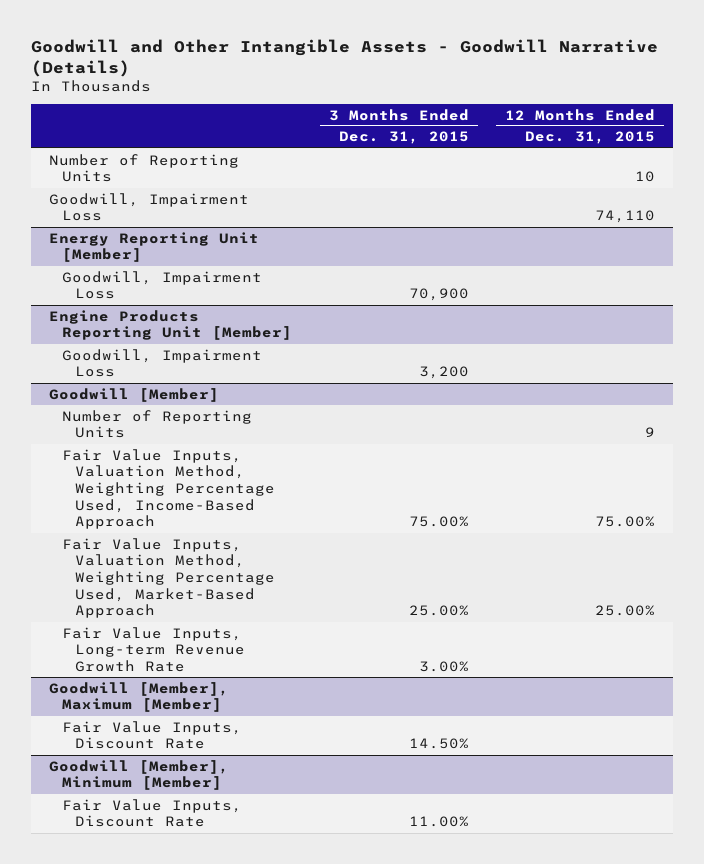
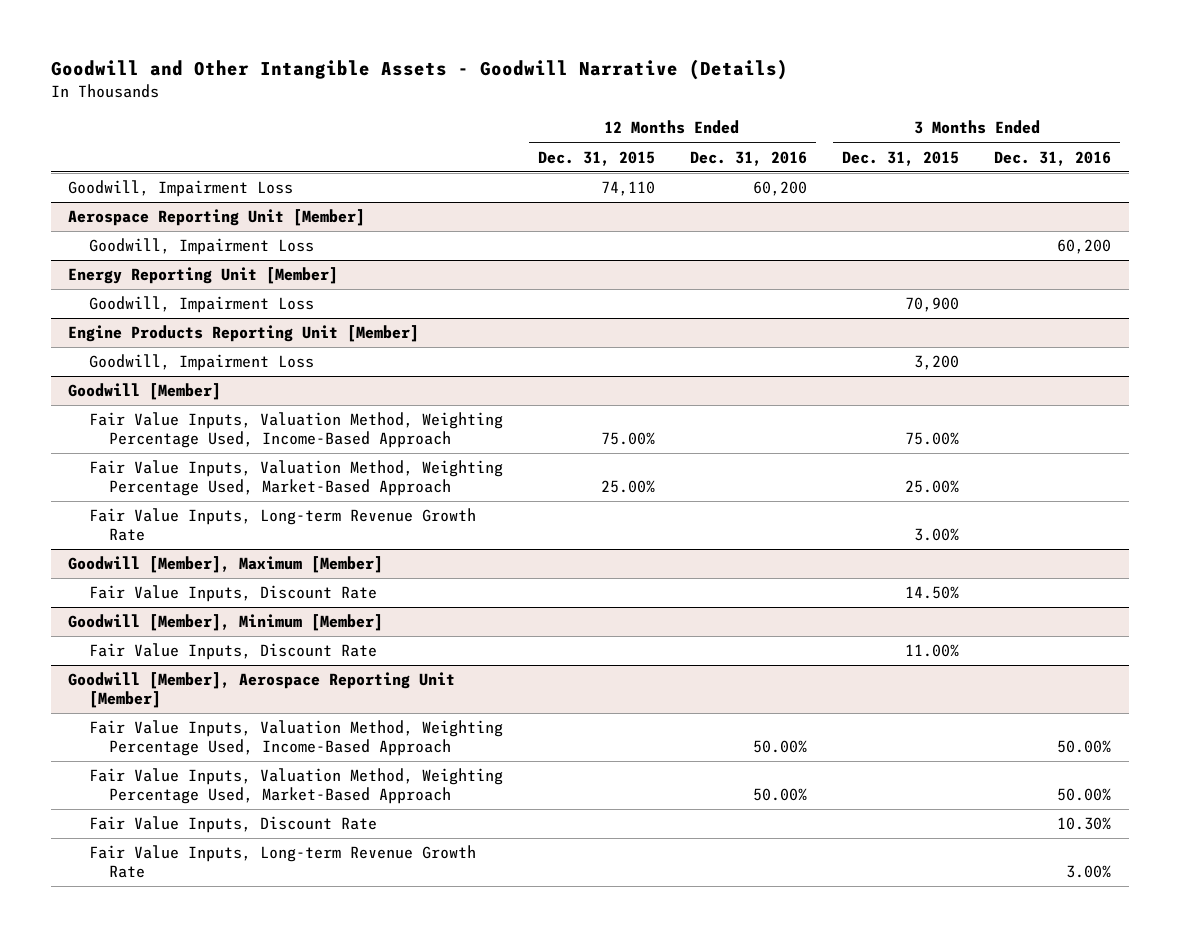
none -> [689,150,807,166] Dec. 31, 2016
none -> [994,150,1112,166] Dec. 31, 2016
[49,153,240,183] Number of Reporting Units -> none
none -> [68,209,366,227] Aerospace Reporting Unit [Member]
none -> [88,238,314,256] Goodwill, Impairment Loss
[62,409,253,439] Number of Reporting Units -> none
none -> [68,672,456,709] Goodwill [Member], Aerospace Reporting Unit [Member]
none -> [88,720,503,757] Fair Value Inputs, Valuation Method, Weighting Percentage Used, Income-Based Approach
none -> [88,768,503,805] Fair Value Inputs, Valuation Method, Weighting Percentage Used, Market-Based Approach
none -> [88,816,377,834] Fair Value Inputs, Discount Rate
none -> [88,845,476,879] Fair Value Inputs, Long-term Revenue Growth Rate

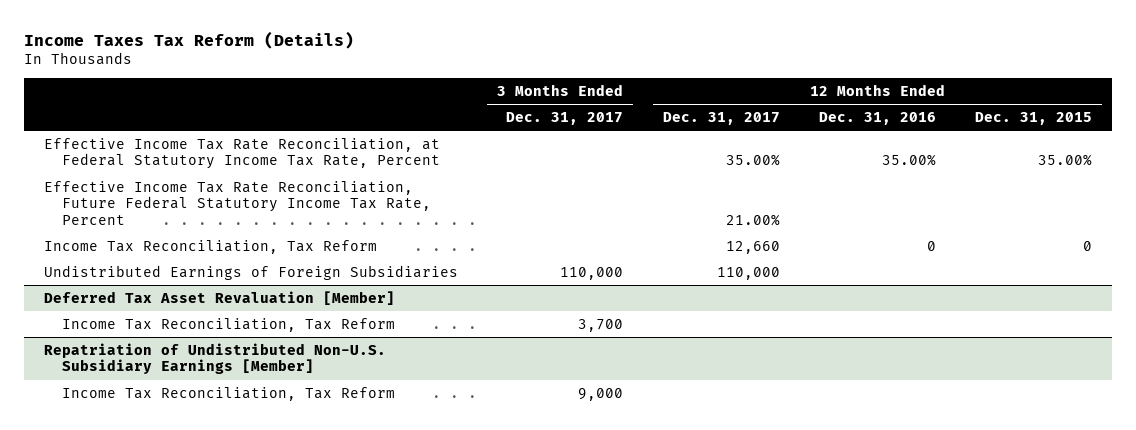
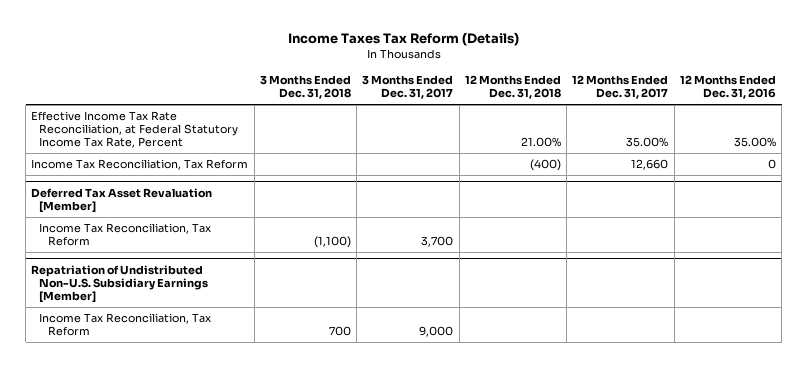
[975,111,1093,125] Dec. 31, 2015 -> none
none -> [259,75,351,100] 3 Months Ended Dec. 31, 2018
none -> [464,75,561,100] 12 Months Ended Dec. 31, 2018
[43,180,432,226] Effective Income Tax Rate Reconciliation, Future Federal Statutory Income Tax Rate, Percent -> none
[43,264,458,280] Undistributed Earnings of Foreign Subsidiaries -> none

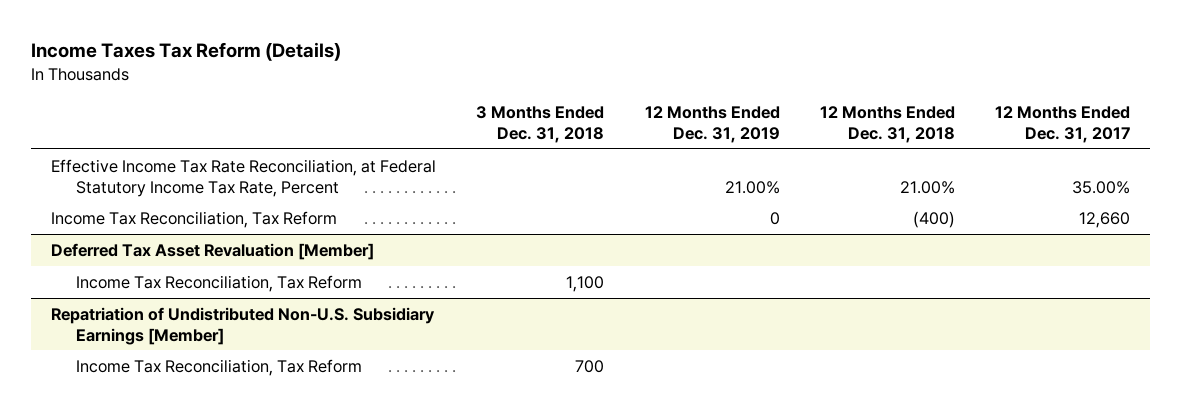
[362,75,454,100] 3 Months Ended Dec. 31, 2017 -> none
[679,75,776,100] 12 Months Ended Dec. 31, 2016 -> none
none -> [644,105,780,143] 12 Months Ended Dec. 31, 2019
[313,236,351,249] (1,100) -> [566,275,605,292] 1,100

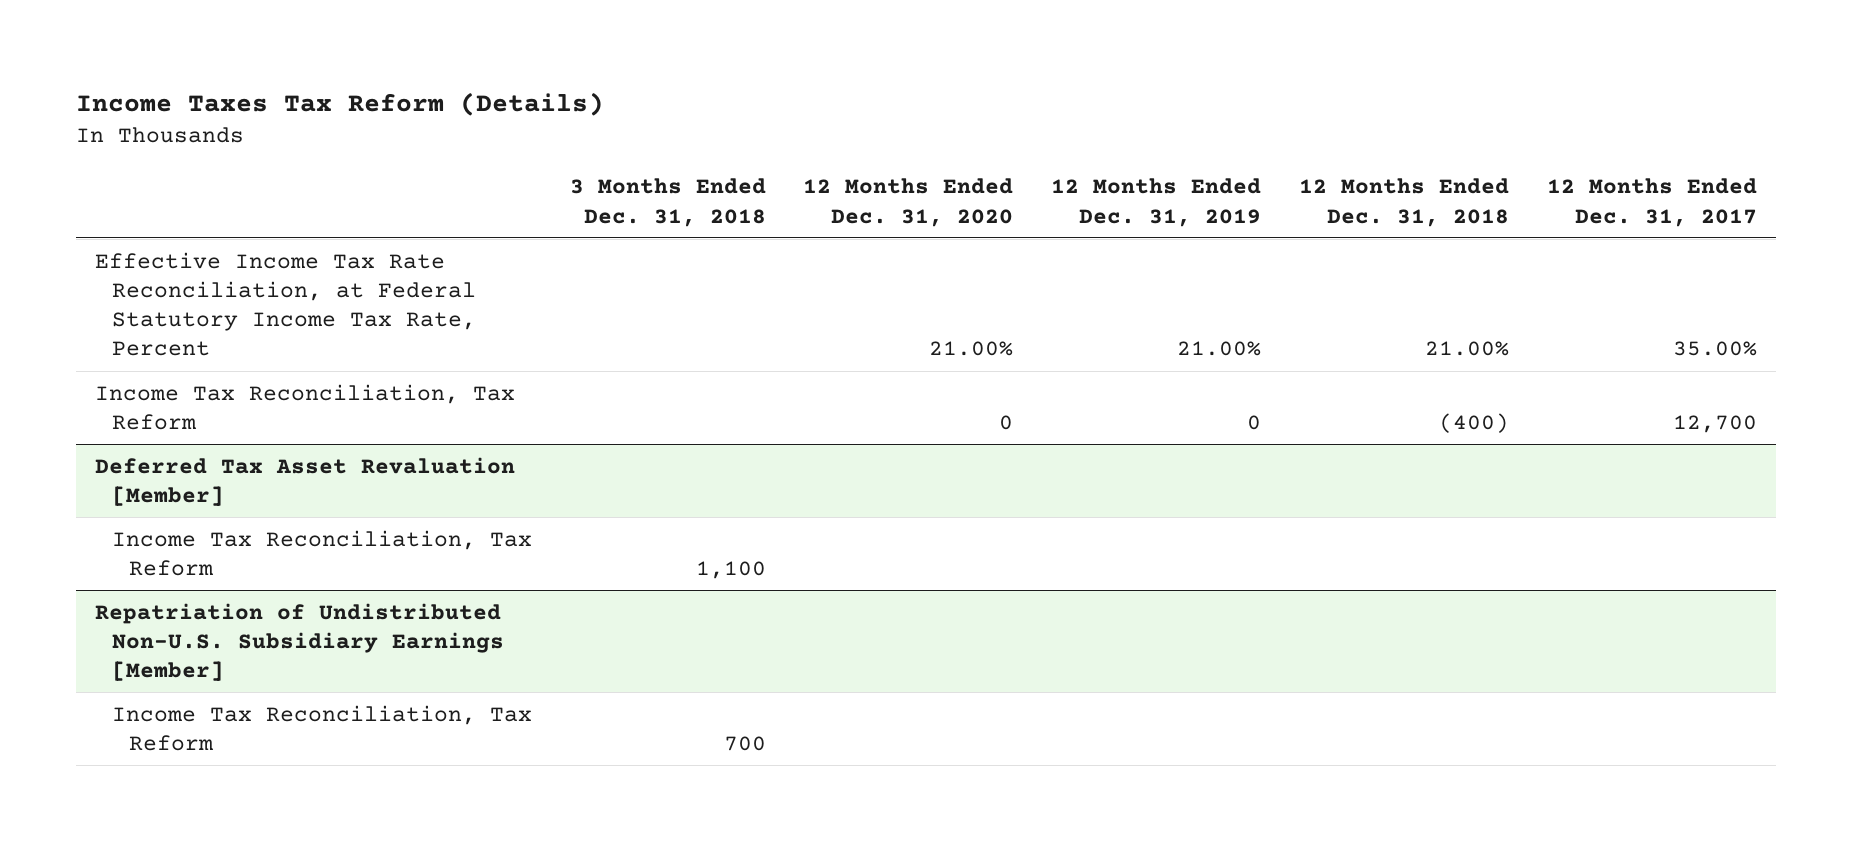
none -> [803,178,1014,227] 12 Months Ended Dec. 31, 2020
[1079,211,1131,228] 12,660 -> [1672,414,1757,433] 12,700

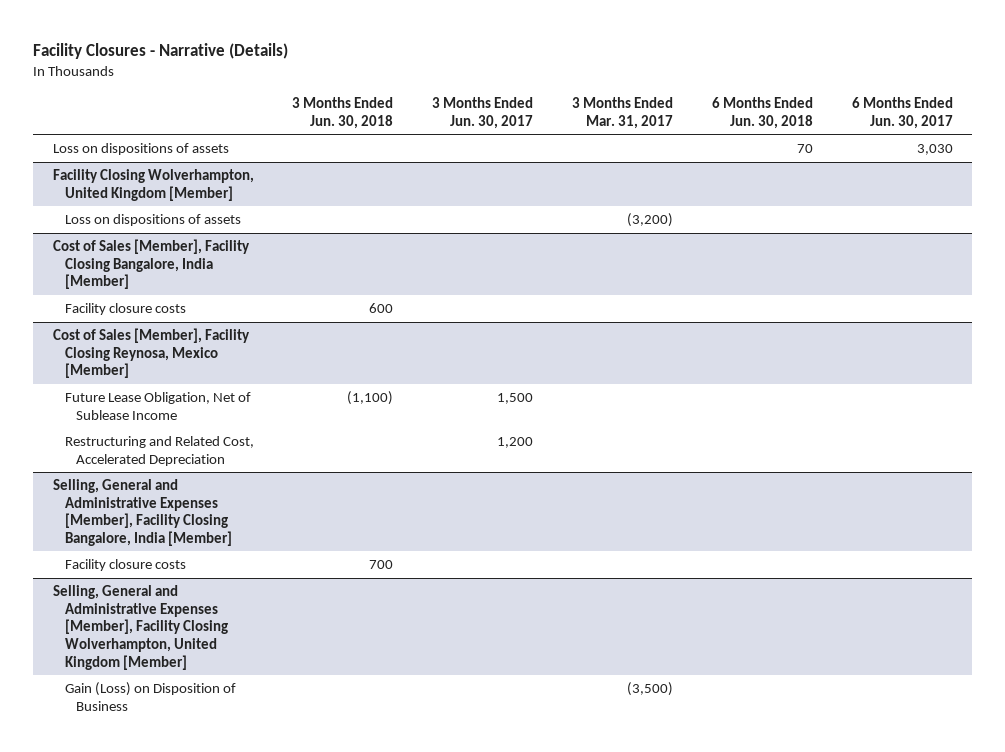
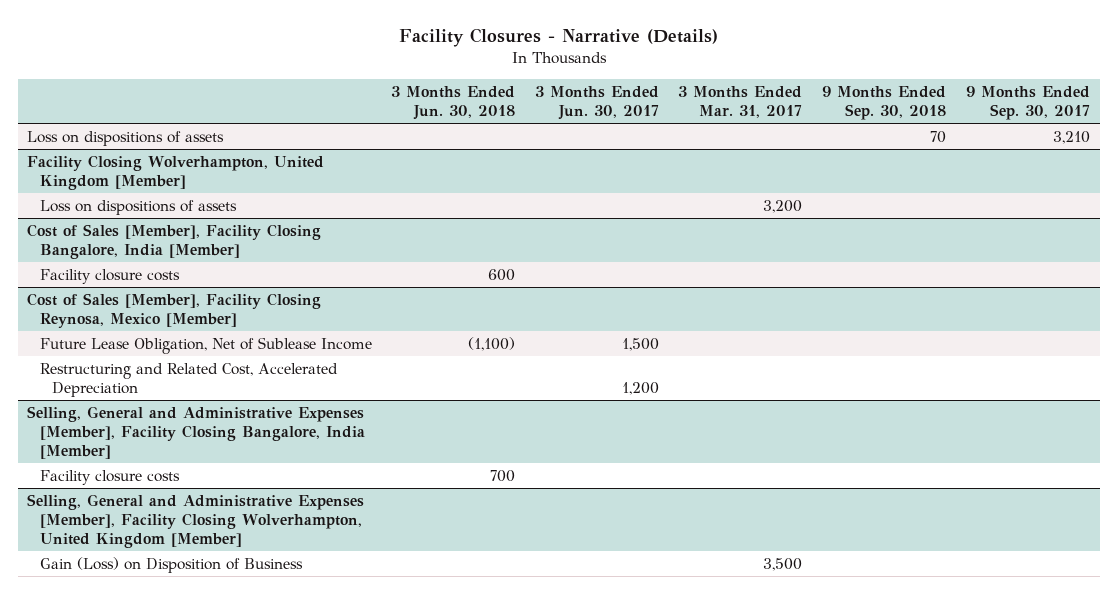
[711,97,813,129] 6 Months Ended Jun. 30, 2018 -> none
[851,97,953,129] 6 Months Ended Jun. 30, 2017 -> none
none -> [822,85,947,120] 9 Months Ended Sep. 30, 2018
none -> [965,85,1090,120] 9 Months Ended Sep. 30, 2017
[627,213,674,228] (3,200) -> [763,200,803,214] 3,200
[627,682,674,697] (3,500) -> [763,558,803,572] 3,500

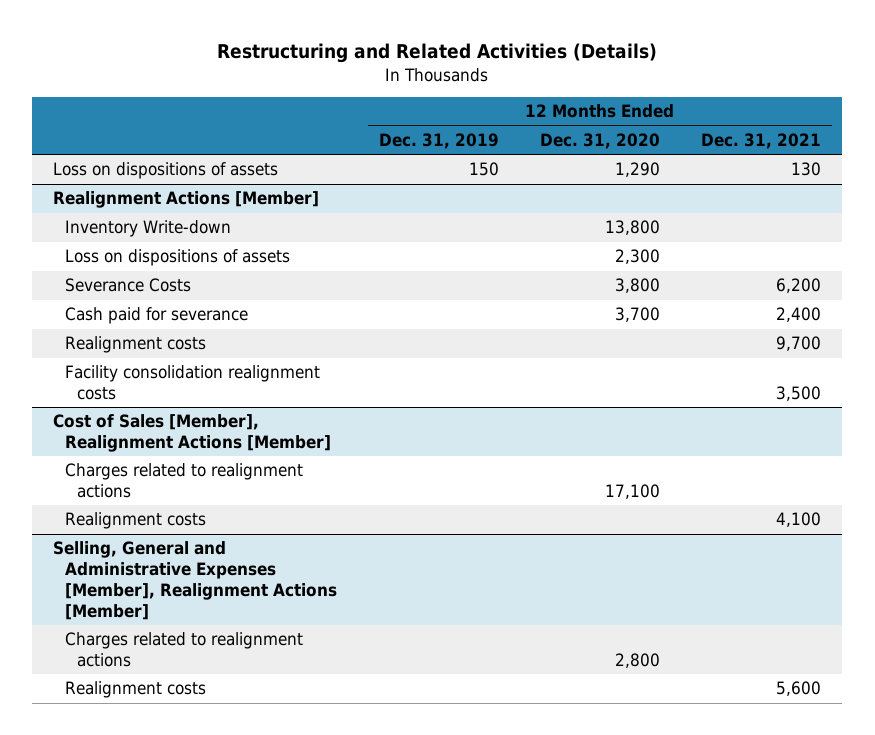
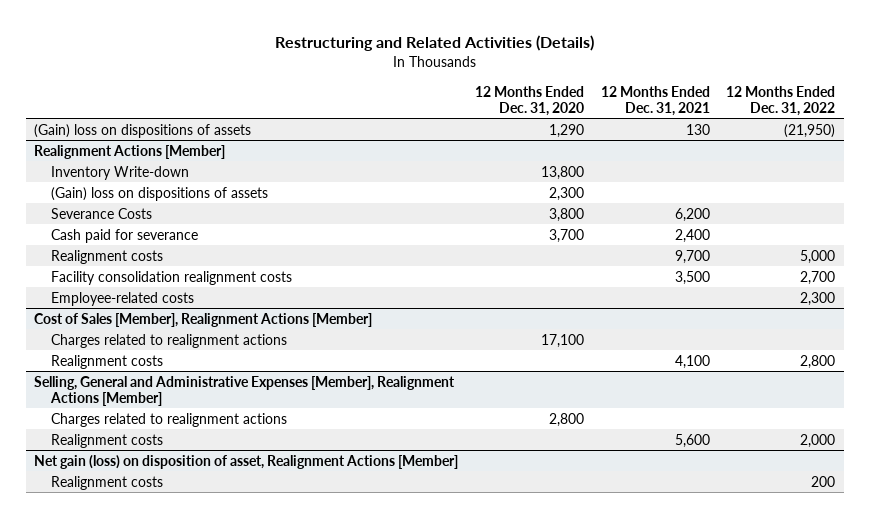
[378,132,499,149] Dec. 31, 2019 -> none
none -> [726,85,836,116] 12 Months Ended Dec. 31, 2022
[53,162,279,180] Loss on dispositions of assets -> [34,123,252,138] (Gain) loss on dispositions of assets
[65,249,291,267] Loss on dispositions of assets -> [51,186,269,201] (Gain) loss on dispositions of assets
none -> [51,291,195,306] Employee-related costs
none -> [34,454,459,469] Net gain (loss) on disposition of asset, Realignment Actions [Member]
none -> [51,475,164,490] Realignment costs

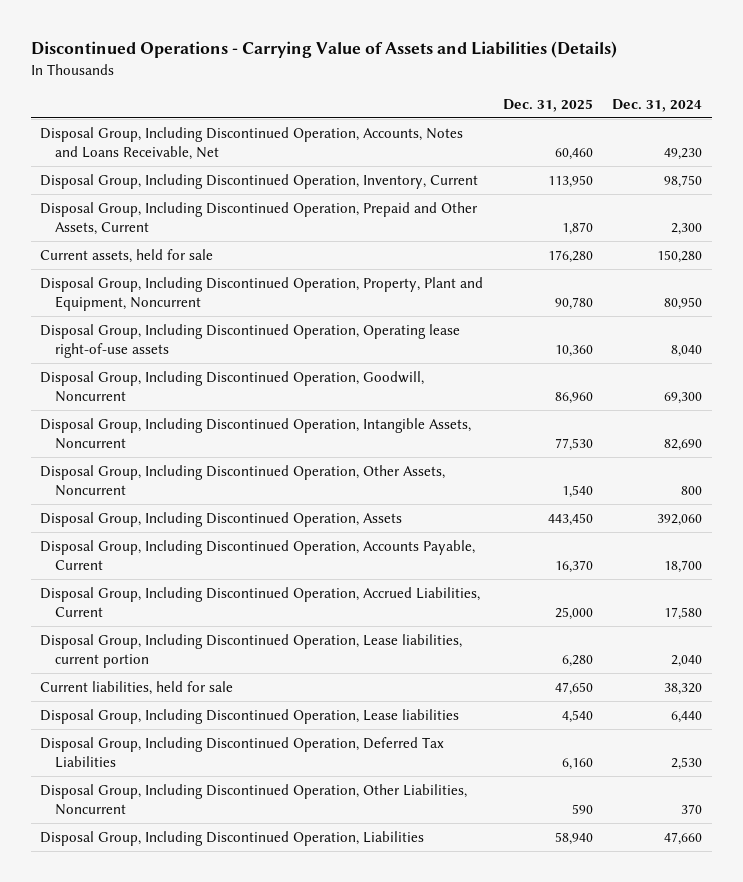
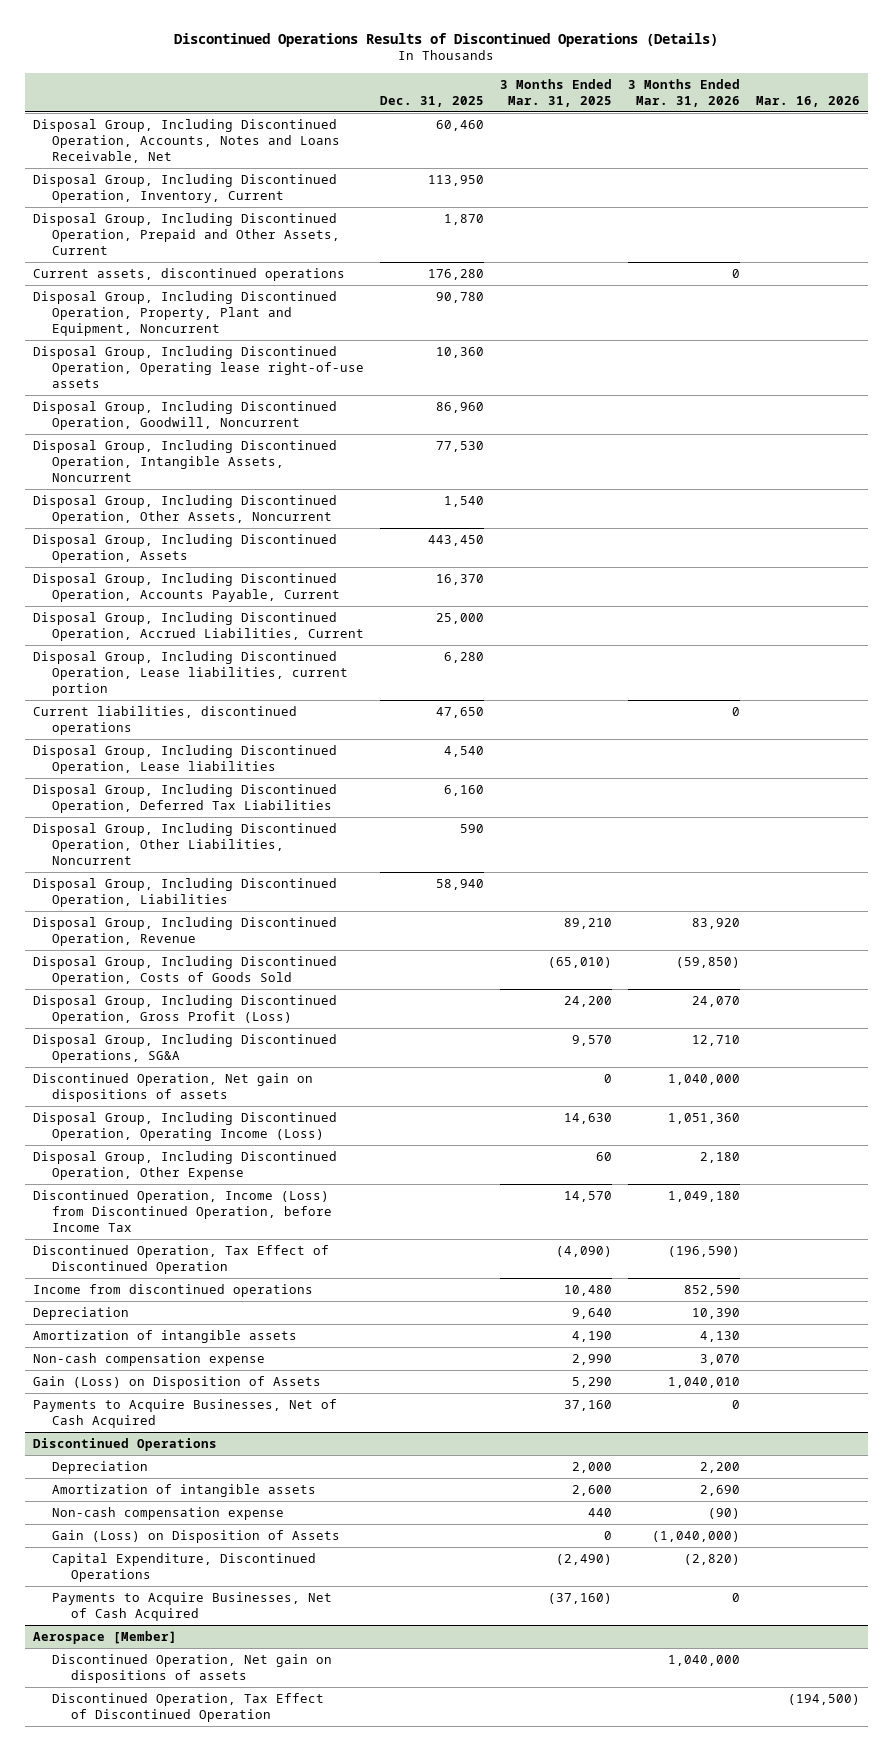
[30,41,617,59] Discontinued Operations - Carrying Value of Assets and Liabilities (Details) -> [174,32,719,47] Discontinued Operations Results of Discontinued Operations (Details)
[612,98,703,112] Dec. 31, 2024 -> none
none -> [499,78,612,107] 3 Months Ended Mar. 31, 2025
none -> [627,78,740,107] 3 Months Ended Mar. 31, 2026
none -> [755,95,860,107] Mar. 16, 2026
[40,248,214,263] Current assets, held for sale -> [32,268,345,282] Current assets, discontinued operations
[40,680,234,695] Current liabilities, held for sale -> [32,706,297,735] Current liabilities, discontinued operations
none -> [32,917,337,946] Disposal Group, Including Discontinued Operation, Revenue
none -> [32,956,337,985] Disposal Group, Including Discontinued Operation, Costs of Goods Sold
none -> [32,995,337,1024] Disposal Group, Including Discontinued Operation, Gross Profit (Loss)
none -> [32,1034,337,1063] Disposal Group, Including Discontinued Operations, SG&A
none -> [32,1073,313,1102] Discontinued Operation, Net gain on dispositions of assets
none -> [32,1112,337,1141] Disposal Group, Including Discontinued Operation, Operating Income (Loss)
none -> [32,1151,337,1180] Disposal Group, Including Discontinued Operation, Other Expense
none -> [32,1190,332,1232] Discontinued Operation, Income (Loss) from Discontinued Operation, before Income Tax
none -> [32,1245,329,1274] Discontinued Operation, Tax Effect of Discontinued Operation
none -> [32,1284,313,1298] Income from discontinued operations
none -> [32,1307,129,1321] Depreciation
none -> [32,1330,297,1344] Amortization of intangible assets
none -> [32,1353,265,1367] Non-cash compensation expense
none -> [32,1376,321,1390] Gain (Loss) on Disposition of Assets
none -> [32,1399,337,1428] Payments to Acquire Businesses, Net of Cash Acquired
none -> [32,1438,217,1452] Discontinued Operations
none -> [51,1461,148,1475] Depreciation
none -> [51,1484,316,1498] Amortization of intangible assets
none -> [51,1507,284,1521] Non-cash compensation expense
none -> [51,1530,340,1544] Gain (Loss) on Disposition of Assets
none -> [51,1553,316,1582] Capital Expenditure, Discontinued Operations
none -> [51,1592,332,1621] Payments to Acquire Businesses, Net of Cash Acquired
none -> [32,1631,177,1645] Aerospace [Member]
none -> [51,1654,332,1683] Discontinued Operation, Net gain on dispositions of assets
none -> [51,1693,324,1722] Discontinued Operation, Tax Effect of Discontinued Operation

